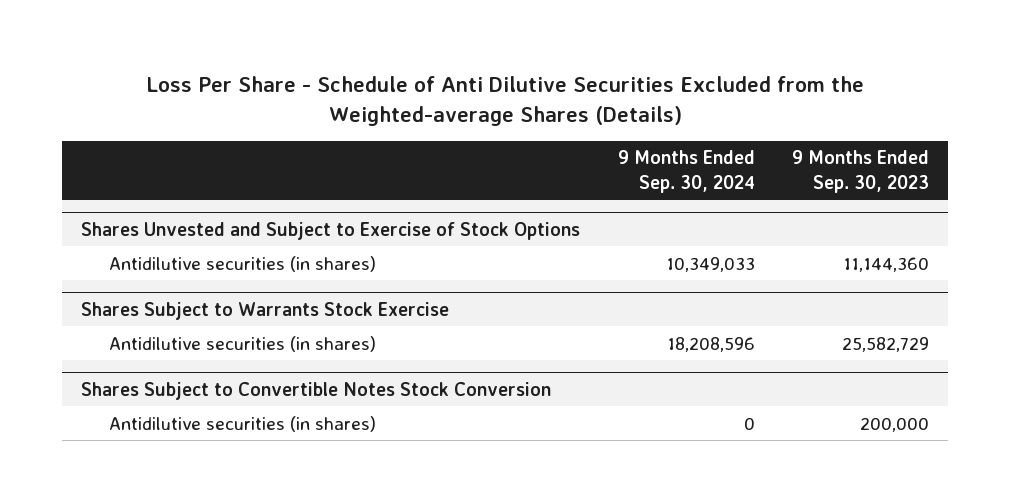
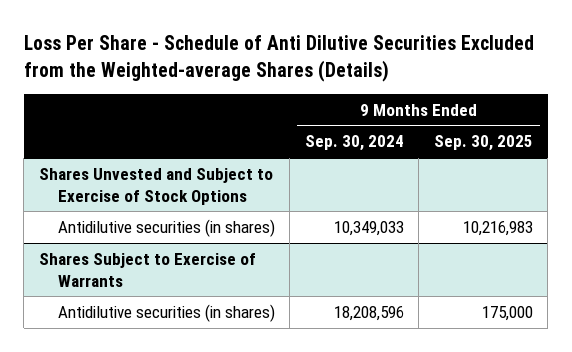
[792,150,930,193] 9 Months Ended Sep. 30, 2023 -> none
none -> [433,135,533,152] Sep. 30, 2025
[81,301,450,320] Shares Subject to Warrants Stock Exercise -> [38,252,256,287] Shares Subject to Exercise of Warrants
[81,381,552,400] Shares Subject to Convertible Notes Stock Conversion -> none
[109,415,377,432] Antidilutive securities (in shares) -> none

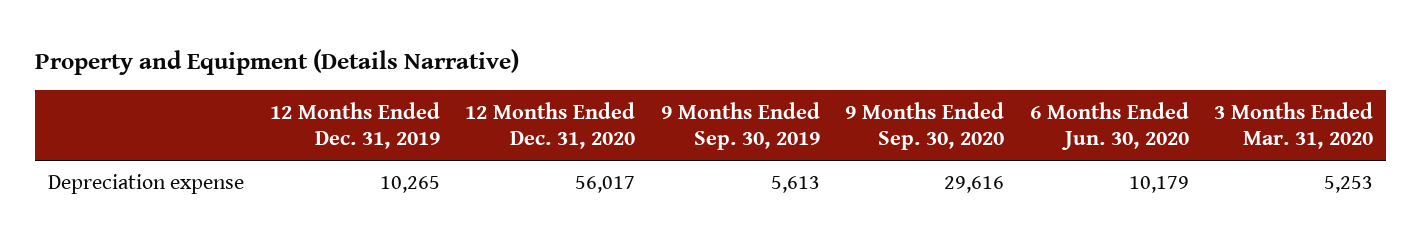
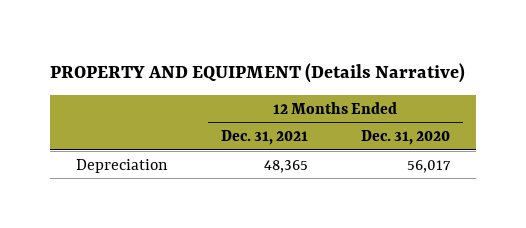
[35,48,520,75] Property and Equipment (Details Narrative) -> [50,62,466,83] PROPERTY AND EQUIPMENT (Details Narrative)
[269,101,440,150] 12 Months Ended Dec. 31, 2019 -> none
[660,101,820,151] 9 Months Ended Sep. 30, 2019 -> none
[845,101,1005,151] 9 Months Ended Sep. 30, 2020 -> none
[1029,101,1189,151] 6 Months Ended Jun. 30, 2020 -> none
[1214,101,1374,150] 3 Months Ended Mar. 31, 2020 -> none
none -> [221,130,309,146] Dec. 31, 2021
[48,174,245,195] Depreciation expense -> [76,158,169,173] Depreciation

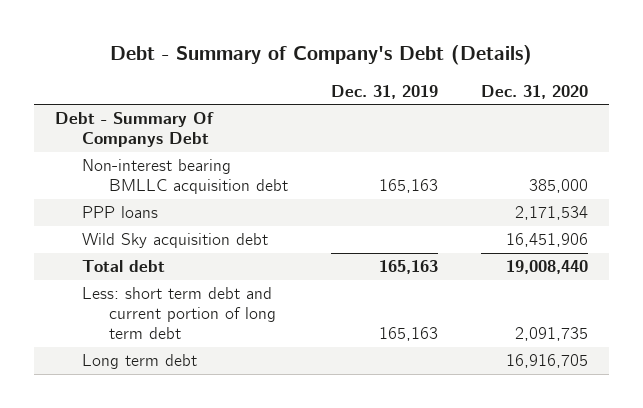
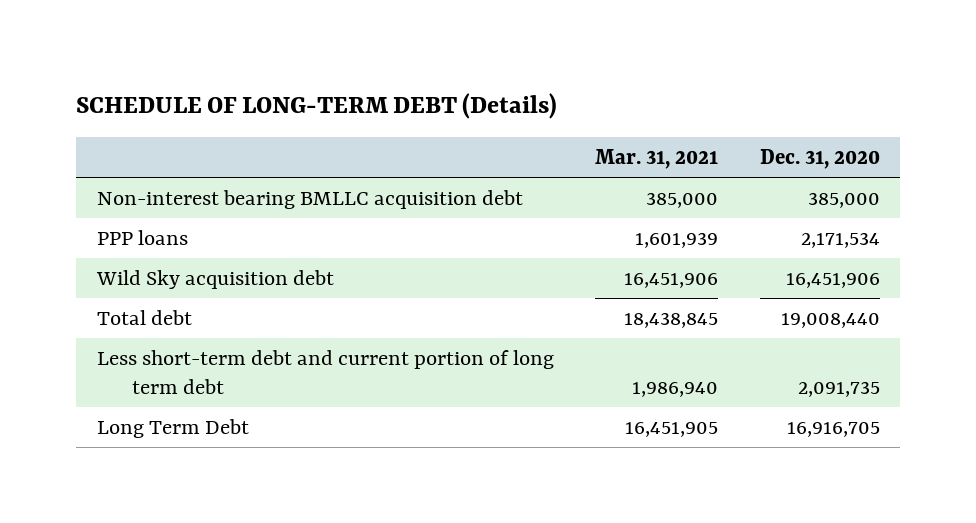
[110,45,533,66] Debt - Summary of Company's Debt (Details) -> [75,92,557,119] SCHEDULE OF LONG-TERM DEBT (Details)
[330,84,438,99] Dec. 31, 2019 -> none
none -> [595,148,719,169] Mar. 31, 2021
[55,112,215,148] Debt - Summary Of Companys Debt -> none
[81,287,276,340] Less: short term debt and current portion of long term debt -> [96,349,554,394] Less short-term debt and current portion of long term debt
[81,354,197,370] Long term debt -> [96,418,249,438] Long Term Debt

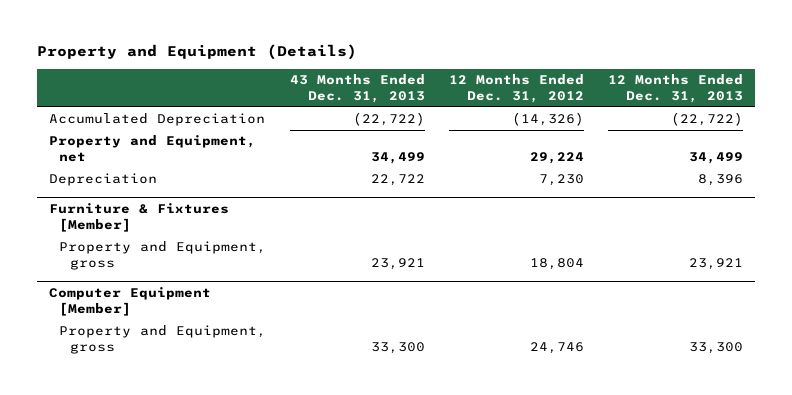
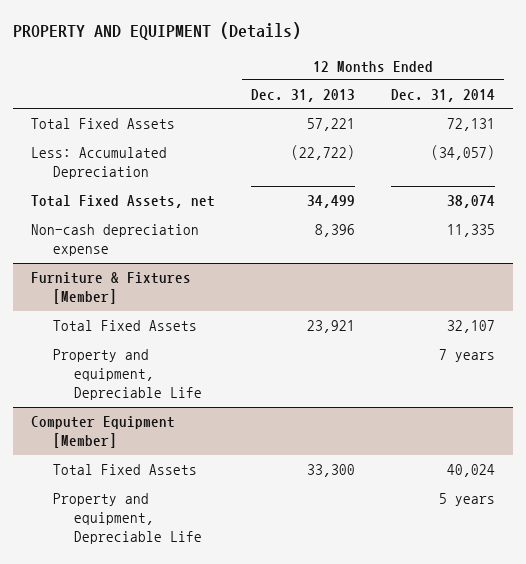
[37,44,358,61] Property and Equipment (Details) -> [12,22,301,41] PROPERTY AND EQUIPMENT (Details)
[290,74,426,103] 43 Months Ended Dec. 31, 2013 -> none
[449,74,585,103] 12 Months Ended Dec. 31, 2012 -> none
none -> [390,89,495,103] Dec. 31, 2014
none -> [30,118,175,130] Total Fixed Assets
[49,113,266,127] Accumulated Depreciation -> [30,147,167,180] Less: Accumulated Depreciation
[49,135,257,163] Property and Equipment, net -> [30,195,215,209] Total Fixed Assets, net
[49,173,158,187] Depreciation -> [30,224,199,257] Non-cash depreciation expense
[59,241,267,271] Property and Equipment, gross -> [52,320,197,332] Total Fixed Assets
none -> [52,349,203,401] Property and equipment, Depreciable Life
[59,325,267,355] Property and Equipment, gross -> [52,464,197,476] Total Fixed Assets
none -> [52,493,203,545] Property and equipment, Depreciable Life

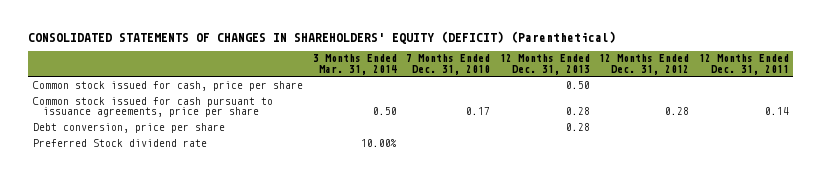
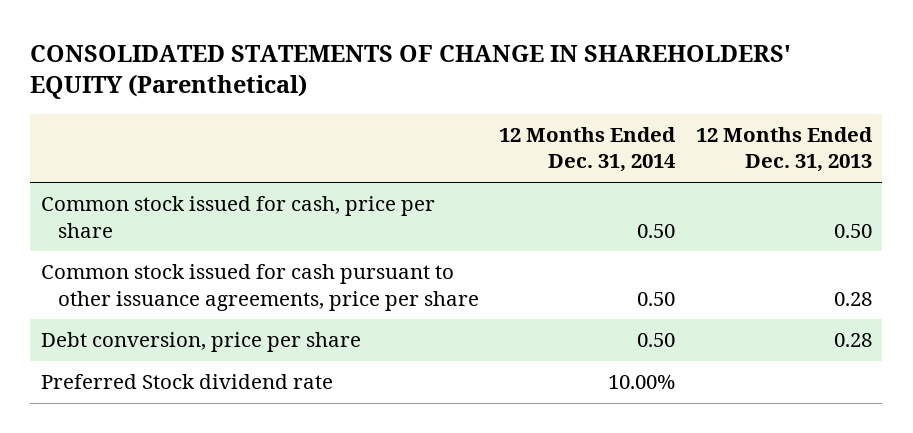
[28,30,617,44] CONSOLIDATED STATEMENTS OF CHANGES IN SHAREHOLDERS' EQUITY (DEFICIT) (Parenthetical) -> [30,44,792,100] CONSOLIDATED STATEMENTS OF CHANGE IN SHAREHOLDERS' EQUITY (Parenthetical)
[312,54,397,75] 3 Months Ended Mar. 31, 2014 -> none
[406,54,491,75] 7 Months Ended Dec. 31, 2010 -> none
[599,54,690,75] 12 Months Ended Dec. 31, 2012 -> none
[698,54,789,75] 12 Months Ended Dec. 31, 2011 -> none
none -> [499,127,677,173] 12 Months Ended Dec. 31, 2014
[33,96,274,118] Common stock issued for cash pursuant to issuance agreements, price per share -> [40,264,479,311] Common stock issued for cash pursuant to other issuance agreements, price per share

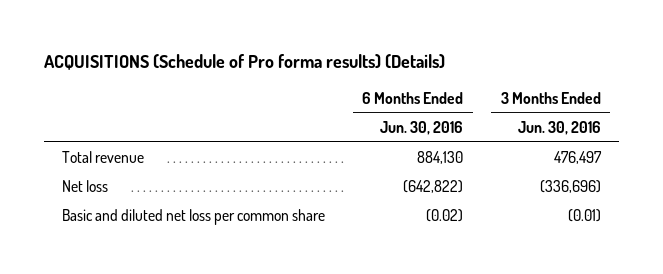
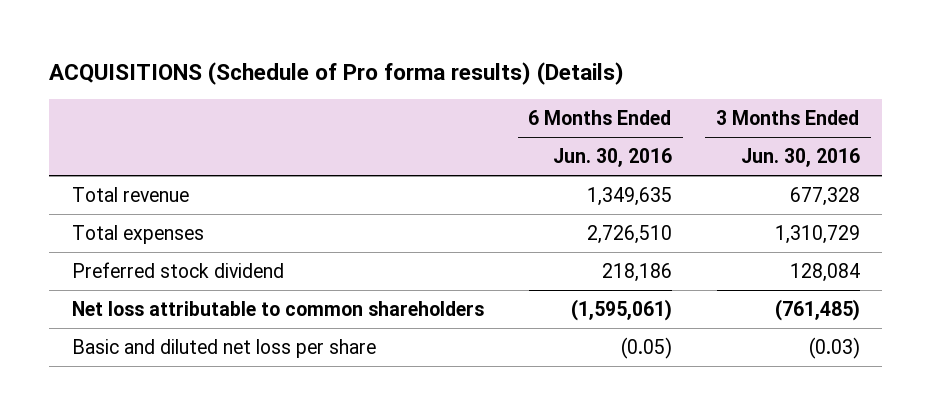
[417,151,464,165] 884,130 -> [586,186,672,206] 1,349,635
[553,151,602,165] 476,497 -> [789,186,860,206] 677,328
none -> [71,224,204,244] Total expenses
none -> [71,261,284,278] Preferred stock dividend
[62,180,109,193] Net loss -> [71,300,484,316] Net loss attributable to common shareholders
[403,180,464,194] (642,822) -> [570,298,672,321] (1,595,061)
[539,180,601,194] (336,696) -> [774,298,860,321] (761,485)
[62,209,326,226] Basic and diluted net loss per common share -> [71,338,376,358] Basic and diluted net loss per share
[426,209,464,223] (0.02) -> [620,336,672,359] (0.05)
[567,209,601,223] (0.01) -> [808,336,860,359] (0.03)

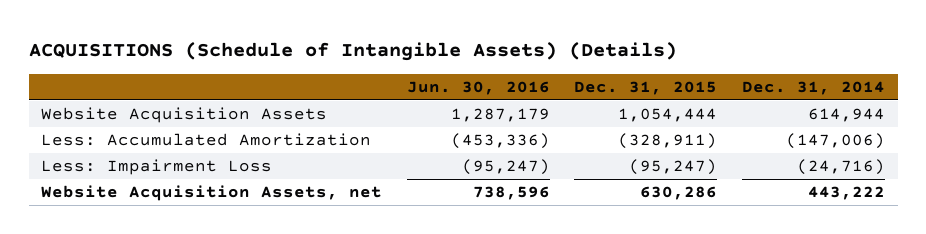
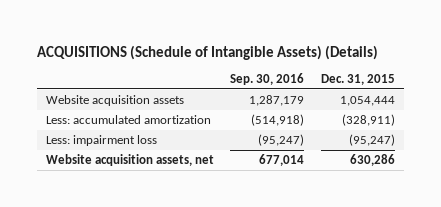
[406,80,550,95] Jun. 30, 2016 -> none
[742,80,886,95] Dec. 31, 2014 -> none
none -> [230,73,305,86] Sep. 30, 2016
[40,107,327,124] Website Acquisition Assets -> [45,94,184,106] Website acquisition assets
[40,133,371,147] Less: Accumulated Amortization -> [45,114,211,124] Less: accumulated amortization
[40,159,272,176] Less: Impairment Loss -> [45,134,157,146] Less: impairment loss
[40,185,382,202] Website Acquisition Assets, net -> [45,153,214,166] Website acquisition assets, net

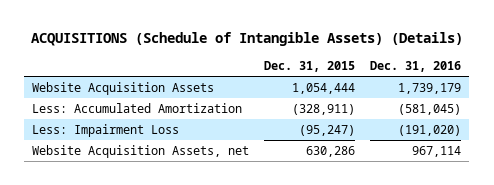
[230,73,305,86] Sep. 30, 2016 -> none
none -> [370,61,462,73] Dec. 31, 2016
[45,94,184,106] Website acquisition assets -> [32,81,215,95] Website Acquisition Assets
[45,114,211,124] Less: accumulated amortization -> [32,102,243,113] Less: Accumulated Amortization
[45,134,157,146] Less: impairment loss -> [32,123,180,137] Less: Impairment Loss
[45,153,214,166] Website acquisition assets, net -> [32,144,250,158] Website Acquisition Assets, net

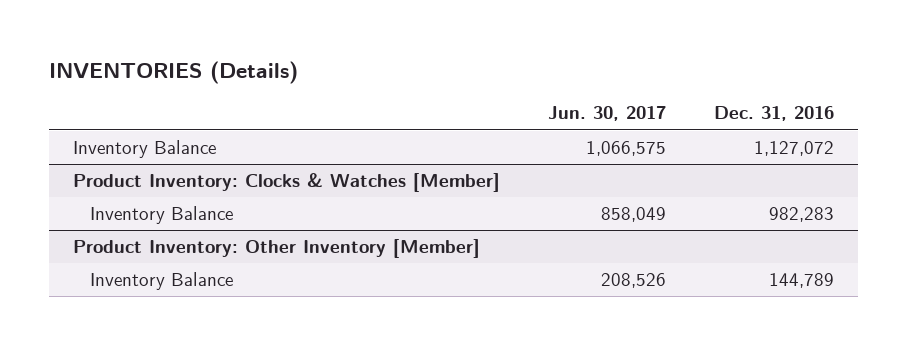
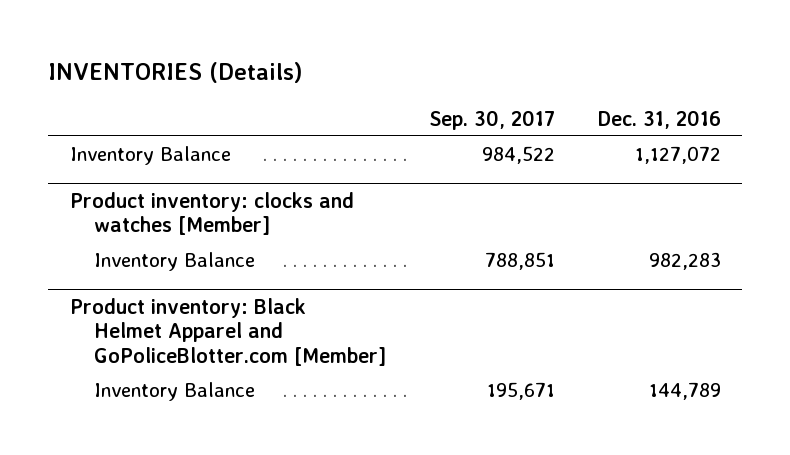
[548,106,667,122] Jun. 30, 2017 -> none
none -> [428,109,555,130] Sep. 30, 2017
[73,173,501,193] Product Inventory: Clocks & Watches [Member] -> [69,191,354,236] Product inventory: clocks and watches [Member]
[73,239,481,259] Product Inventory: Other Inventory [Member] -> [69,297,386,367] Product inventory: Black Helmet Apparel and GoPoliceBlotter.com [Member]

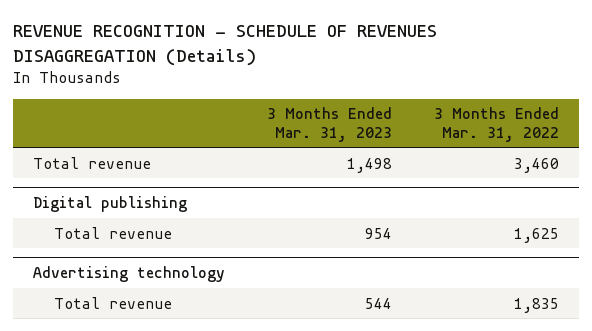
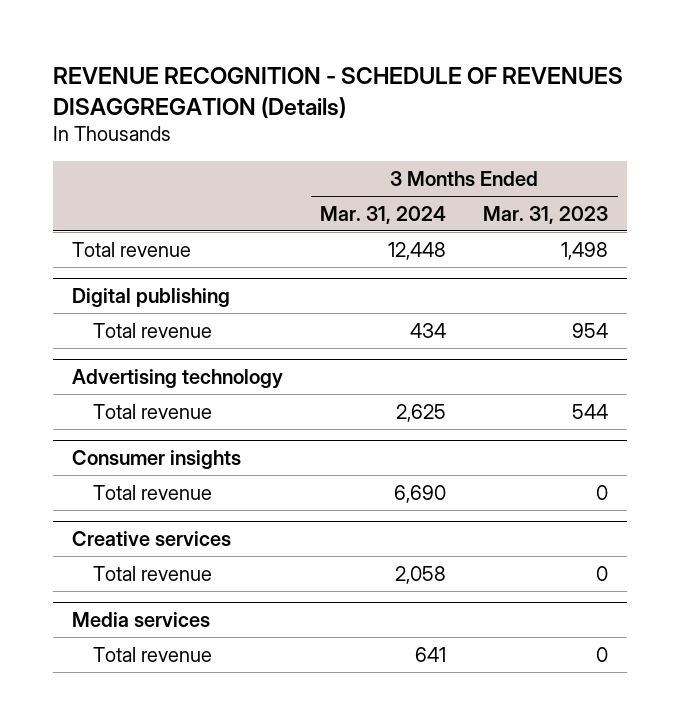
[433,107,559,142] 3 Months Ended Mar. 31, 2022 -> none
none -> [320,205,447,224] Mar. 31, 2024
none -> [71,450,241,470] Consumer insights
none -> [92,484,212,500] Total revenue
none -> [71,531,231,547] Creative services
none -> [92,565,212,581] Total revenue
none -> [71,612,210,628] Media services
none -> [92,646,212,662] Total revenue

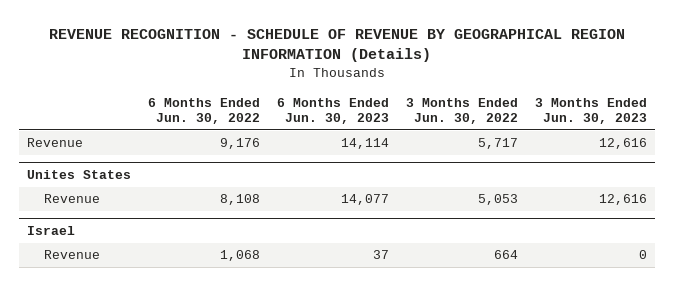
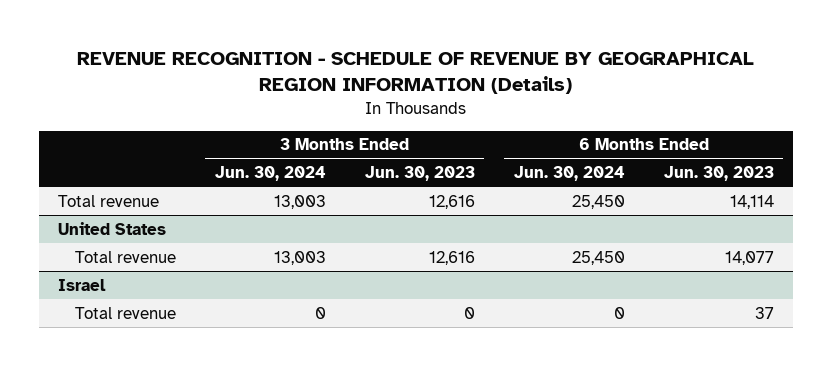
[147,97,260,125] 6 Months Ended Jun. 30, 2022 -> none
[405,97,518,125] 3 Months Ended Jun. 30, 2022 -> none
none -> [214,165,326,181] Jun. 30, 2024
none -> [513,165,625,181] Jun. 30, 2024
[26,138,83,148] Revenue -> [58,194,160,207] Total revenue
[26,170,131,180] Unites States -> [58,221,167,235] United States
[43,194,100,204] Revenue -> [74,250,176,263] Total revenue
[43,250,100,260] Revenue -> [74,306,176,319] Total revenue

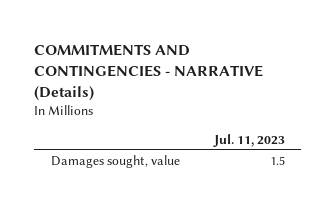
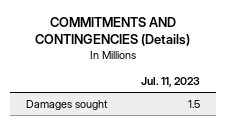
[34,44,264,102] COMMITMENTS AND CONTINGENCIES - NARRATIVE (Details) -> [34,17,190,47] COMMITMENTS AND CONTINGENCIES (Details)
[50,154,180,168] Damages sought, value -> [26,99,109,110] Damages sought

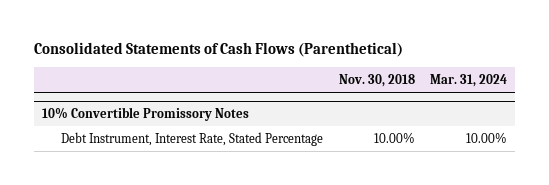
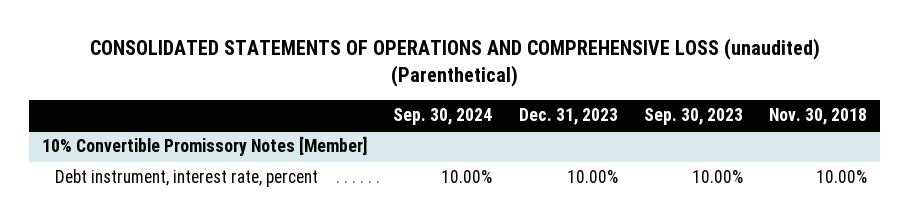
[34,42,404,58] Consolidated Statements of Cash Flows (Parenthetical) -> [89,38,820,88] CONSOLIDATED STATEMENTS OF OPERATIONS AND COMPREHENSIVE LOSS (unaudited) (Parenthetical)
[430,74,508,88] Mar. 31, 2024 -> none
none -> [393,108,493,126] Sep. 30, 2024
none -> [518,108,618,126] Dec. 31, 2023
none -> [643,108,743,126] Sep. 30, 2023
[41,107,249,122] 10% Convertible Promissory Notes -> [41,136,367,157] 10% Convertible Promissory Notes [Member]
[61,131,324,146] Debt Instrument, Interest Rate, Stated Percentage -> [55,169,319,188] Debt instrument, interest rate, percent

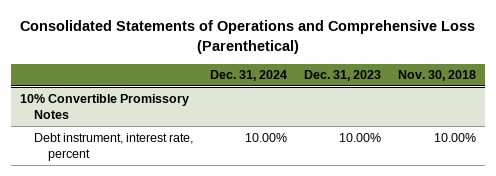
[89,38,820,88] CONSOLIDATED STATEMENTS OF OPERATIONS AND COMPREHENSIVE LOSS (unaudited) (Parenthetical) -> [19,20,475,54] Consolidated Statements of Operations and Comprehensive Loss (Parenthetical)
[393,108,493,126] Sep. 30, 2024 -> none
[643,108,743,126] Sep. 30, 2023 -> none
none -> [209,70,287,82] Dec. 31, 2024
[41,136,367,157] 10% Convertible Promissory Notes [Member] -> [19,93,189,119] 10% Convertible Promissory Notes

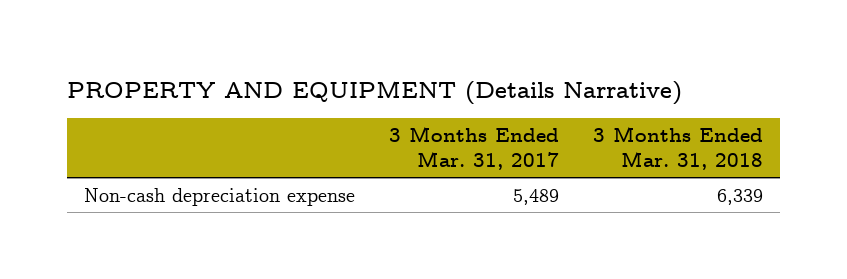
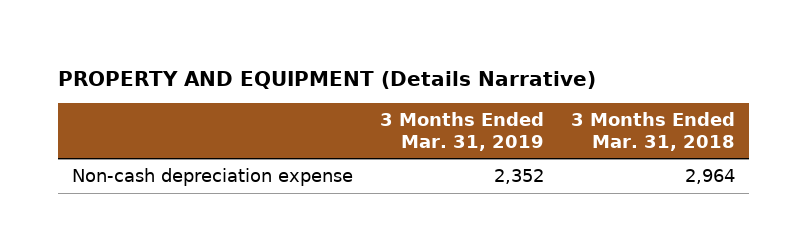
[389,126,560,171] 3 Months Ended Mar. 31, 2017 -> none
none -> [380,112,545,151] 3 Months Ended Mar. 31, 2019
[717,188,764,205] 6,339 -> [685,169,736,185] 2,964

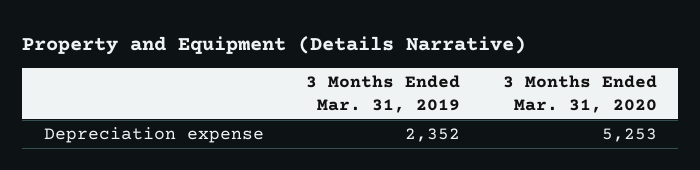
[58,70,597,89] PROPERTY AND EQUIPMENT (Details Narrative) -> [22,36,527,56] Property and Equipment (Details Narrative)
[571,112,736,151] 3 Months Ended Mar. 31, 2018 -> none
none -> [502,75,657,113] 3 Months Ended Mar. 31, 2020
[71,168,353,187] Non-cash depreciation expense -> [43,127,264,144] Depreciation expense

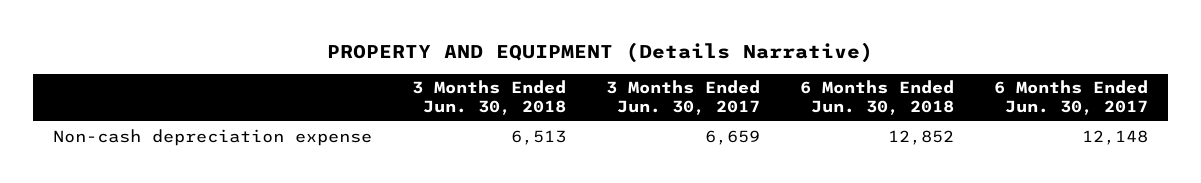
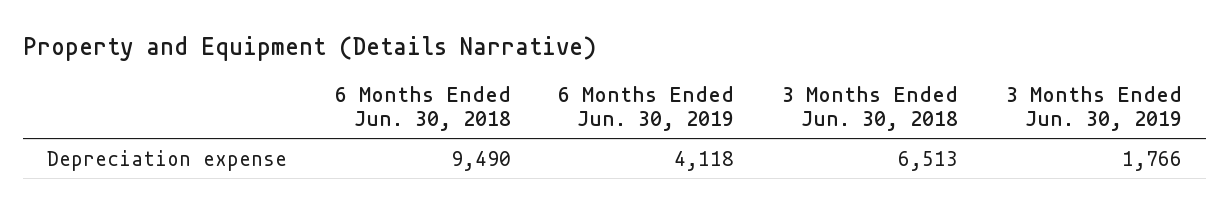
[327,41,874,63] PROPERTY AND EQUIPMENT (Details Narrative) -> [22,35,596,61] Property and Equipment (Details Narrative)
[605,80,760,116] 3 Months Ended Jun. 30, 2017 -> none
[994,80,1149,116] 6 Months Ended Jun. 30, 2017 -> none
none -> [558,86,735,132] 6 Months Ended Jun. 30, 2019
none -> [1006,86,1183,132] 3 Months Ended Jun. 30, 2019
[52,128,372,146] Non-cash depreciation expense -> [46,149,287,171] Depreciation expense
[887,129,954,145] 12,852 -> [450,150,511,171] 9,490

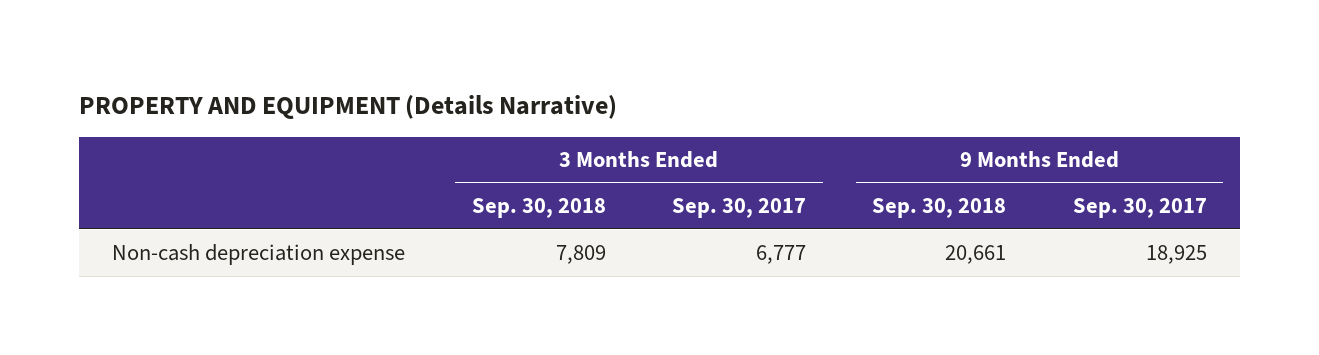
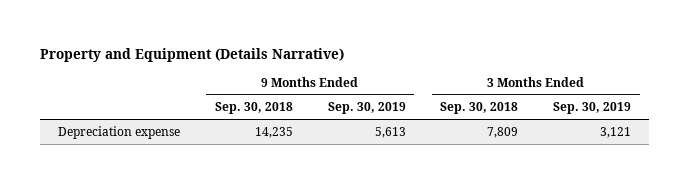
[78,95,617,120] PROPERTY AND EQUIPMENT (Details Narrative) -> [40,47,345,62] Property and Equipment (Details Narrative)
[672,198,807,219] Sep. 30, 2017 -> none
[1072,198,1207,219] Sep. 30, 2017 -> none
none -> [327,102,406,115] Sep. 30, 2019
none -> [553,102,632,115] Sep. 30, 2019
[112,244,406,266] Non-cash depreciation expense -> [57,126,180,140] Depreciation expense
[945,245,1007,265] 20,661 -> [254,127,293,139] 14,235

